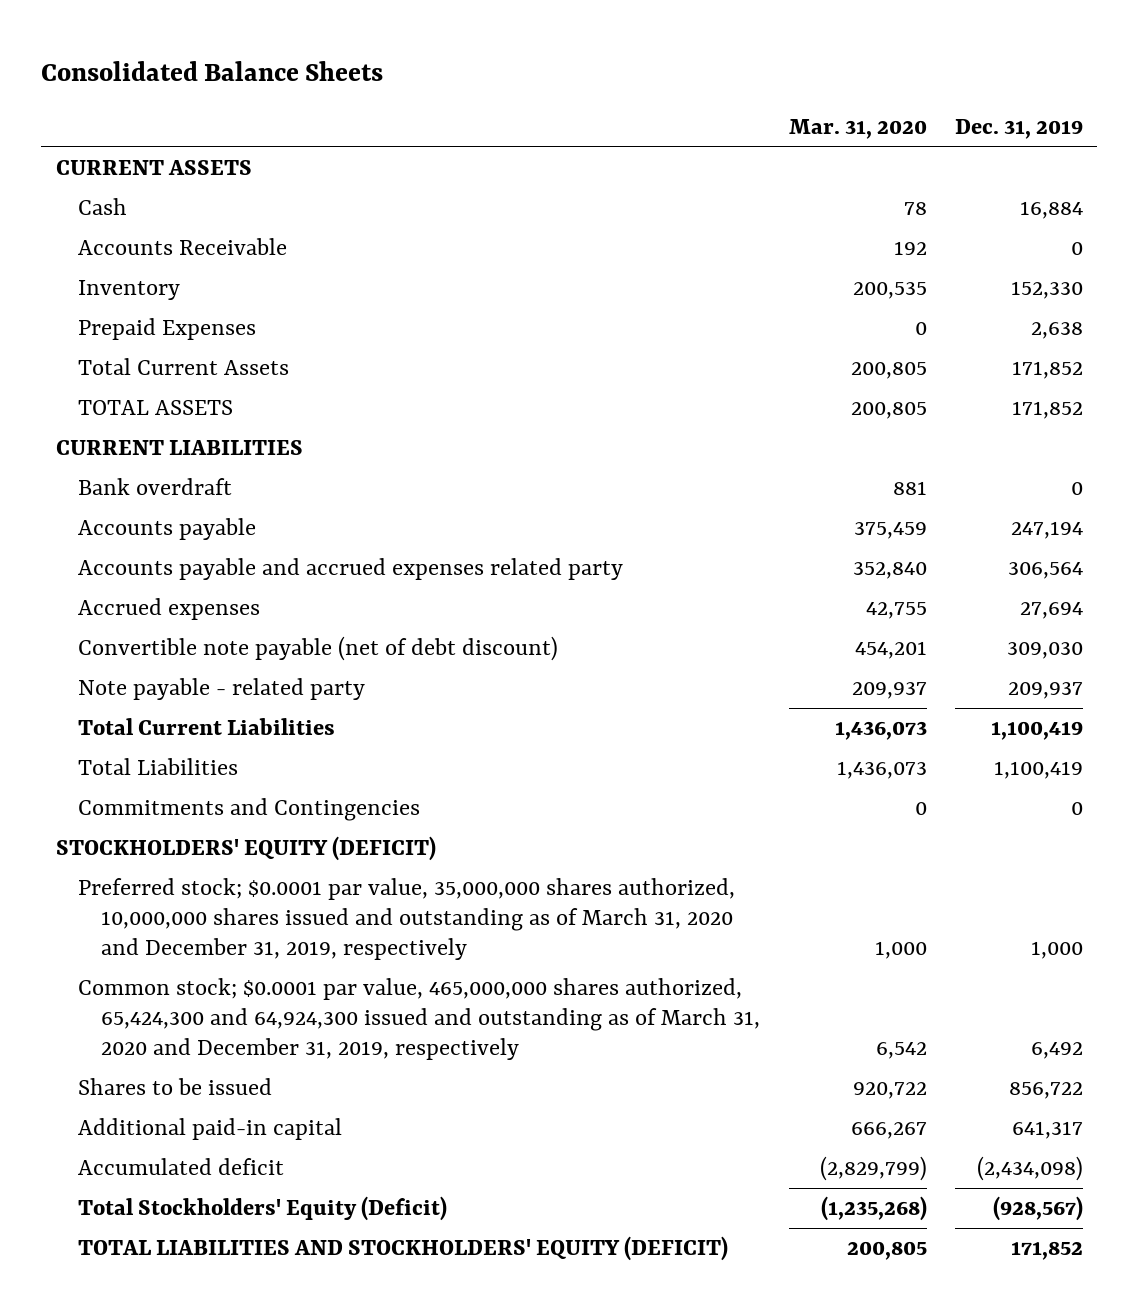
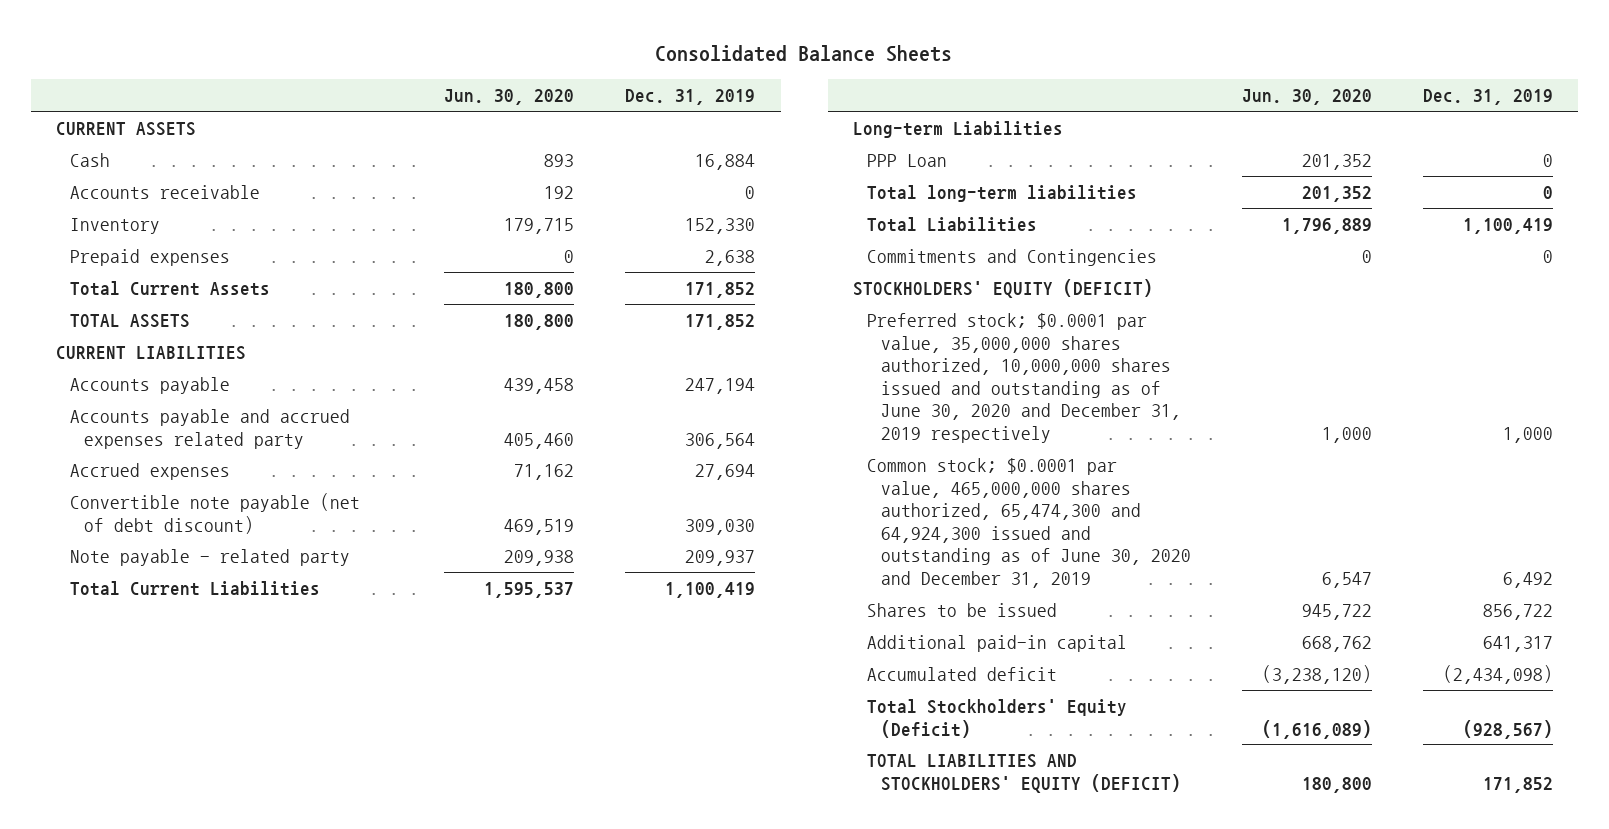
[788,118,927,139] Mar. 31, 2020 -> none
none -> [444,89,575,106] Jun. 30, 2020
[78,238,288,256] Accounts Receivable -> [69,185,260,200] Accounts receivable
[78,318,257,341] Prepaid Expenses -> [69,249,230,267] Prepaid expenses
[78,478,233,496] Bank overdraft -> none
none -> [853,121,1064,139] Long-term Liabilities
none -> [867,154,948,168] PPP Loan
none -> [867,185,1138,203] Total long-term liabilities
[78,878,736,961] Preferred stock; $0.0001 par value, 35,000,000 shares authorized, 10,000,000 shares issued and outstanding as of March 31, 2020 and December 31, 2019, respectively -> [867,313,1181,443] Preferred stock; $0.0001 par value, 35,000,000 shares authorized, 10,000,000 shares issued and outstanding as of June 30, 2020 and December 31, 2019 respectively
[78,978,761,1061] Common stock; $0.0001 par value, 465,000,000 shares authorized, 65,424,300 and 64,924,300 issued and outstanding as of March 31, 2020 and December 31, 2019, respectively -> [867,458,1191,588] Common stock; $0.0001 par value, 465,000,000 shares authorized, 65,474,300 and 64,924,300 issued and outstanding as of June 30, 2020 and December 31, 2019

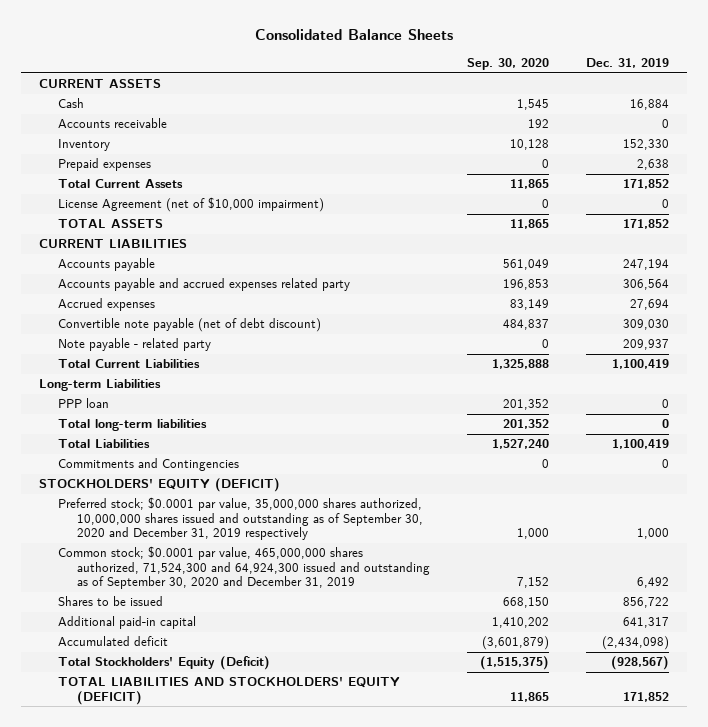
[444,89,575,106] Jun. 30, 2020 -> none
none -> [466,58,549,71] Sep. 30, 2020
none -> [58,197,325,213] License Agreement (net of $10,000 impairment)
[867,154,948,168] PPP Loan -> [58,398,110,409] PPP loan
[867,313,1181,443] Preferred stock; $0.0001 par value, 35,000,000 shares authorized, 10,000,000 shares issued and outstanding as of June 30, 2020 and December 31, 2019 respectively -> [58,497,423,541] Preferred stock; $0.0001 par value, 35,000,000 shares authorized, 10,000,000 shares issued and outstanding as of September 30, 2020 and December 31, 2019 respectively
[867,458,1191,588] Common stock; $0.0001 par value, 465,000,000 shares authorized, 65,474,300 and 64,924,300 issued and outstanding as of June 30, 2020 and December 31, 2019 -> [58,546,430,590] Common stock; $0.0001 par value, 465,000,000 shares authorized, 71,524,300 and 64,924,300 issued and outstanding as of September 30, 2020 and December 31, 2019

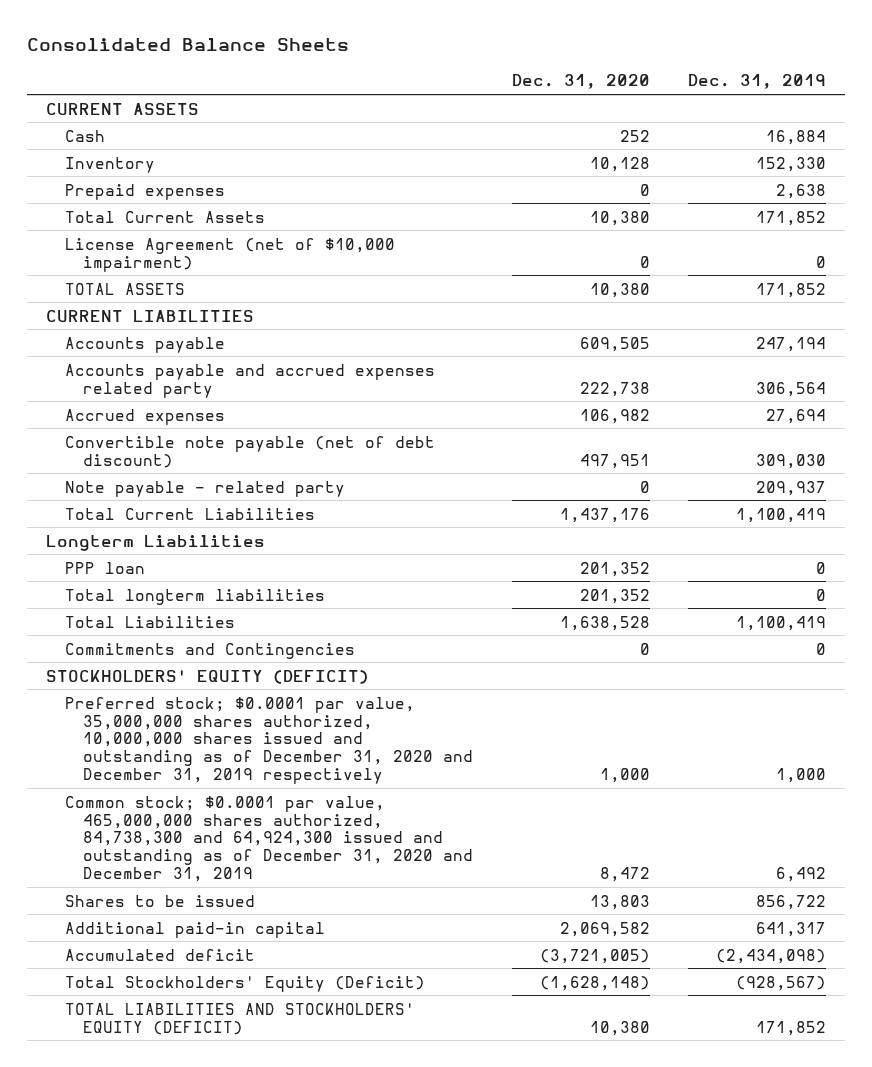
[466,58,549,71] Sep. 30, 2020 -> none
none -> [511,74,650,90] Dec. 31, 2020
[58,118,168,129] Accounts receivable -> none
[39,379,162,392] Long-term Liabilities -> [46,534,266,551] Longterm Liabilities
[58,419,208,432] Total long-term liabilities -> [64,588,325,605] Total longterm liabilities
[58,497,423,541] Preferred stock; $0.0001 par value, 35,000,000 shares authorized, 10,000,000 shares issued and outstanding as of September 30, 2020 and December 31, 2019 respectively -> [64,696,474,785] Preferred stock; $0.0001 par value, 35,000,000 shares authorized, 10,000,000 shares issued and outstanding as of December 31, 2020 and December 31, 2019 respectively
[58,546,430,590] Common stock; $0.0001 par value, 465,000,000 shares authorized, 71,524,300 and 64,924,300 issued and outstanding as of September 30, 2020 and December 31, 2019 -> [64,795,474,883] Common stock; $0.0001 par value, 465,000,000 shares authorized, 84,738,300 and 64,924,300 issued and outstanding as of December 31, 2020 and December 31, 2019

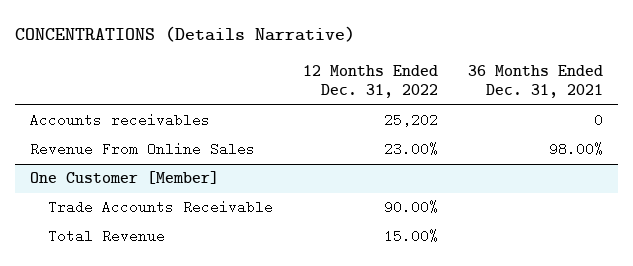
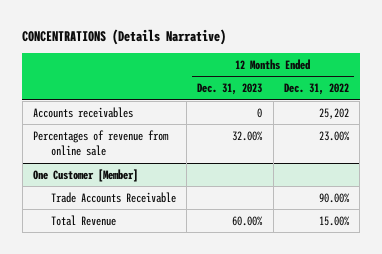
[467,64,603,99] 36 Months Ended Dec. 31, 2021 -> none
none -> [197,83,263,96] Dec. 31, 2023
[30,142,256,157] Revenue From Online Sales -> [33,129,170,157] Percentages of revenue from online sale

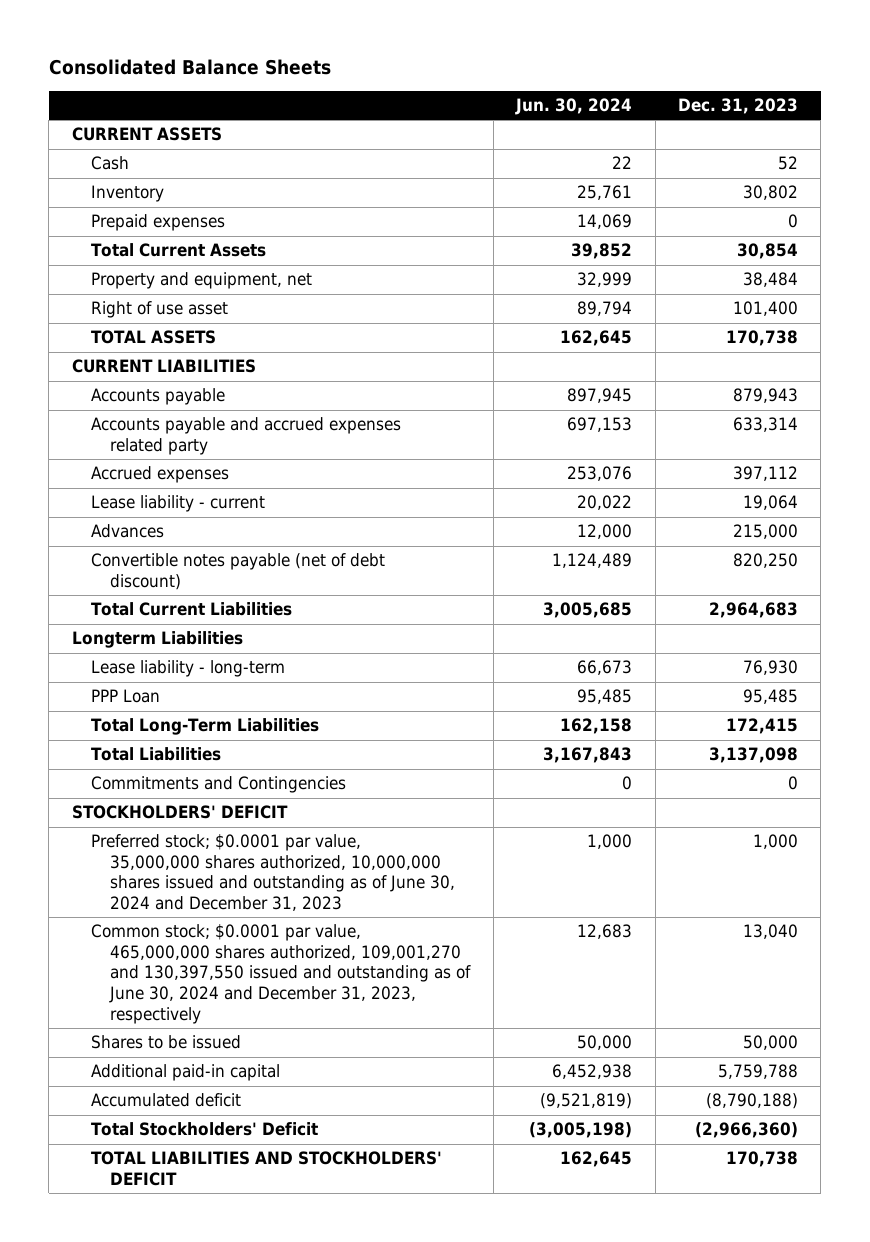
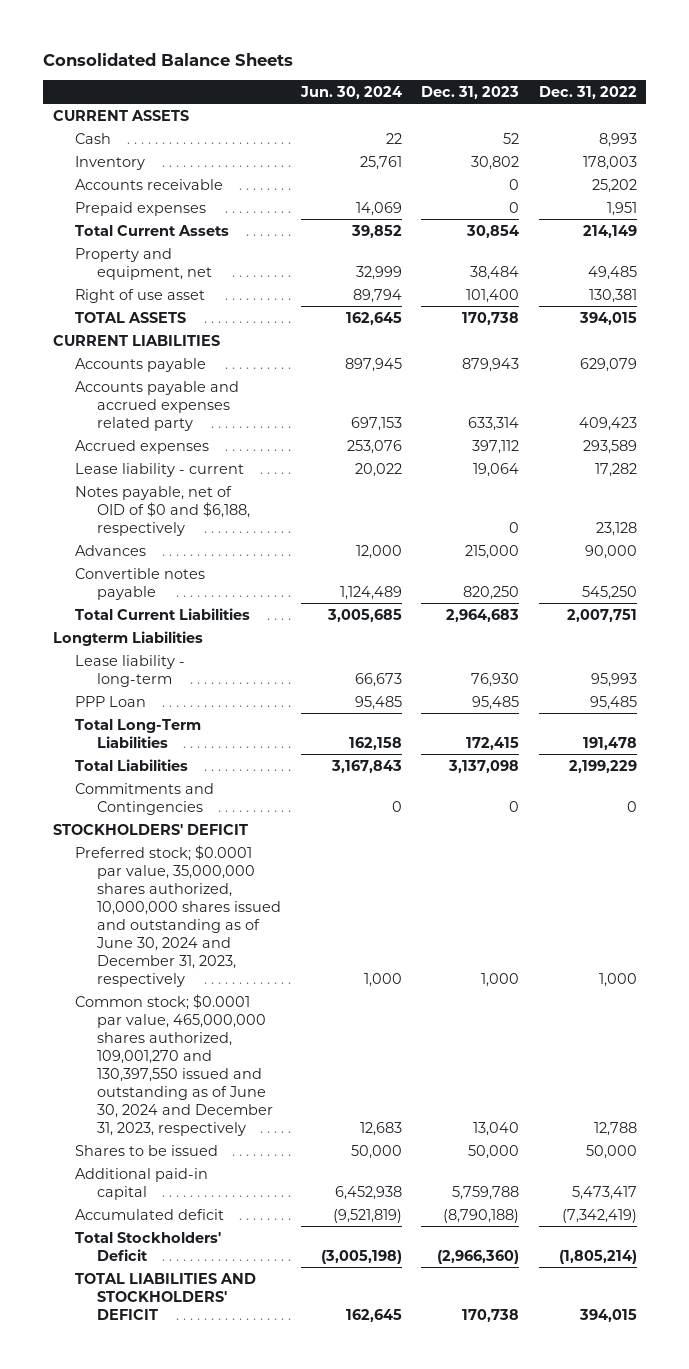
none -> [538,85,637,99] Dec. 31, 2022
none -> [74,178,223,190] Accounts receivable
none -> [74,485,251,536] Notes payable, net of OID of $0 and $6,188, respectively
[91,553,386,590] Convertible notes payable (net of debt discount) -> [74,567,205,600] Convertible notes payable
[91,834,456,911] Preferred stock; $0.0001 par value, 35,000,000 shares authorized, 10,000,000 shares issued and outstanding as of June 30, 2024 and December 31, 2023 -> [74,844,282,987] Preferred stock; $0.0001 par value, 35,000,000 shares authorized, 10,000,000 shares issued and outstanding as of June 30, 2024 and December 31, 2023, respectively

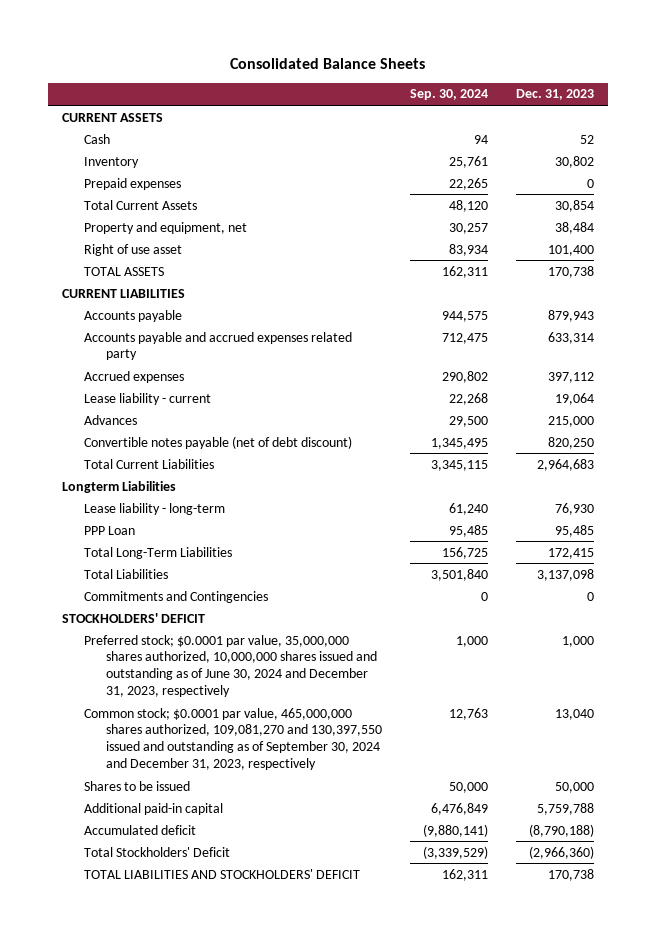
[299,85,402,99] Jun. 30, 2024 -> none
[538,85,637,99] Dec. 31, 2022 -> none
none -> [409,89,488,101] Sep. 30, 2024
[74,178,223,190] Accounts receivable -> none
[74,485,251,536] Notes payable, net of OID of $0 and $6,188, respectively -> none
[74,567,205,600] Convertible notes payable -> [83,435,352,449] Convertible notes payable (net of debt discount)
[74,993,274,1136] Common stock; $0.0001 par value, 465,000,000 shares authorized, 109,001,270 and 130,397,550 issued and outstanding as of June 30, 2024 and December 31, 2023, respectively -> [83,707,382,770] Common stock; $0.0001 par value, 465,000,000 shares authorized, 109,081,270 and 130,397,550 issued and outstanding as of September 30, 2024 and December 31, 2023, respectively

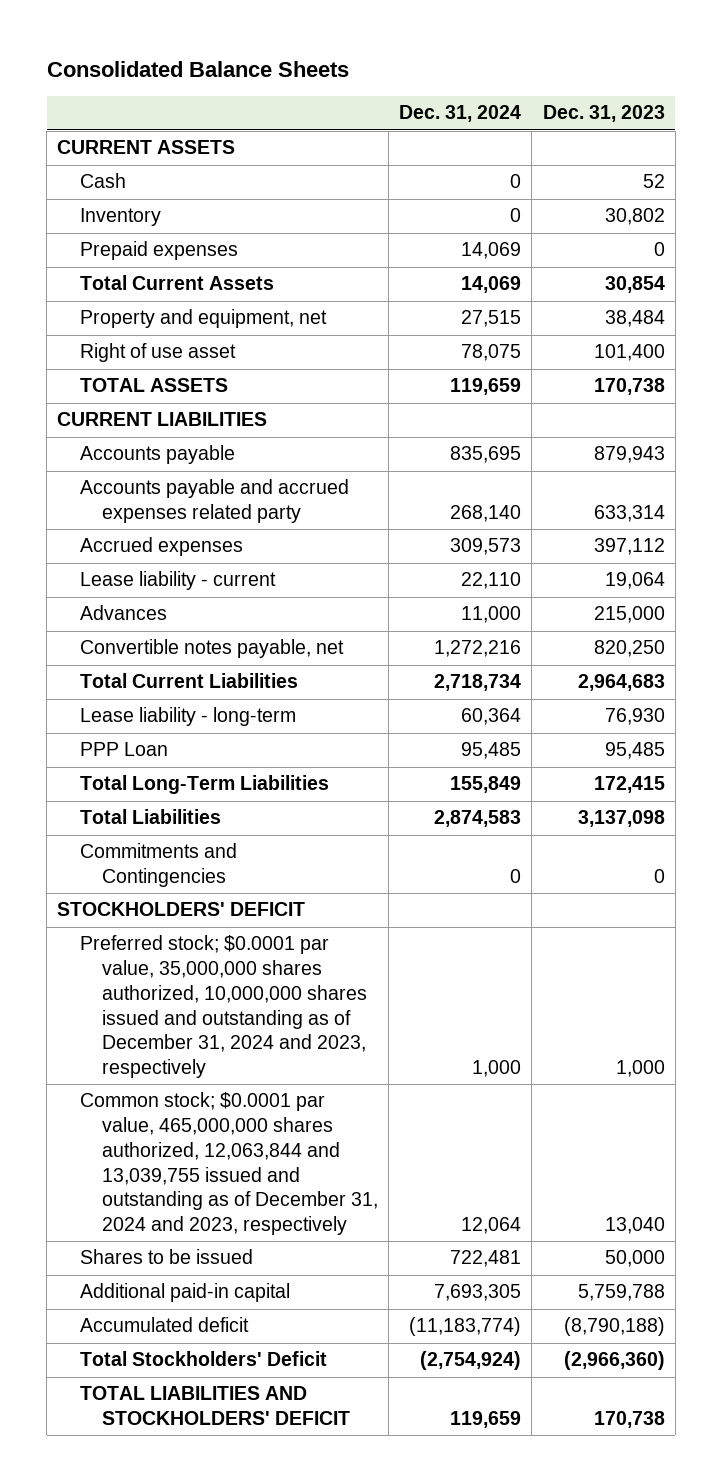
[409,89,488,101] Sep. 30, 2024 -> none
none -> [399,105,522,123] Dec. 31, 2024
[83,435,352,449] Convertible notes payable (net of debt discount) -> [79,639,344,659] Convertible notes payable, net
[61,480,176,493] Longterm Liabilities -> none
[83,634,377,697] Preferred stock; $0.0001 par value, 35,000,000 shares authorized, 10,000,000 shares issued and outstanding as of June 30, 2024 and December 31, 2023, respectively -> [79,935,367,1079] Preferred stock; $0.0001 par value, 35,000,000 shares authorized, 10,000,000 shares issued and outstanding as of December 31, 2024 and 2023, respectively
[83,707,382,770] Common stock; $0.0001 par value, 465,000,000 shares authorized, 109,081,270 and 130,397,550 issued and outstanding as of September 30, 2024 and December 31, 2023, respectively -> [79,1092,378,1236] Common stock; $0.0001 par value, 465,000,000 shares authorized, 12,063,844 and 13,039,755 issued and outstanding as of December 31, 2024 and 2023, respectively

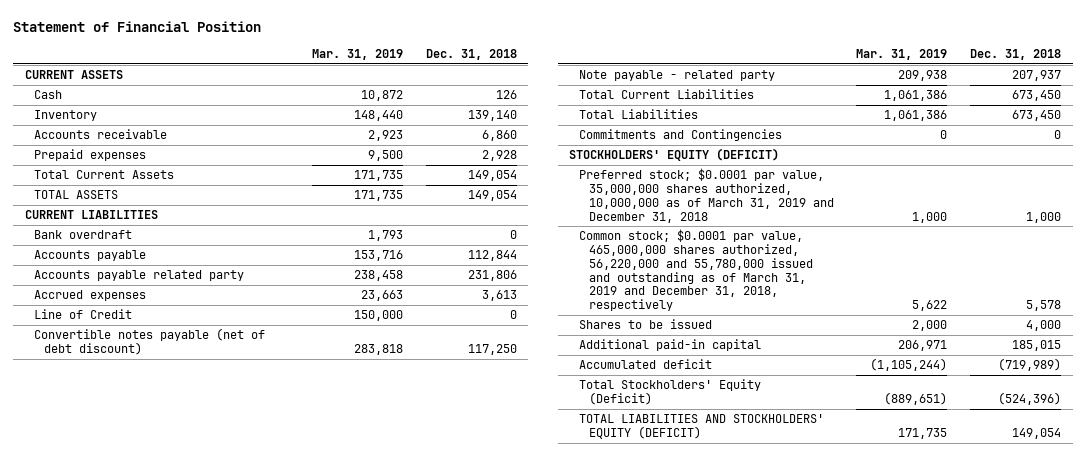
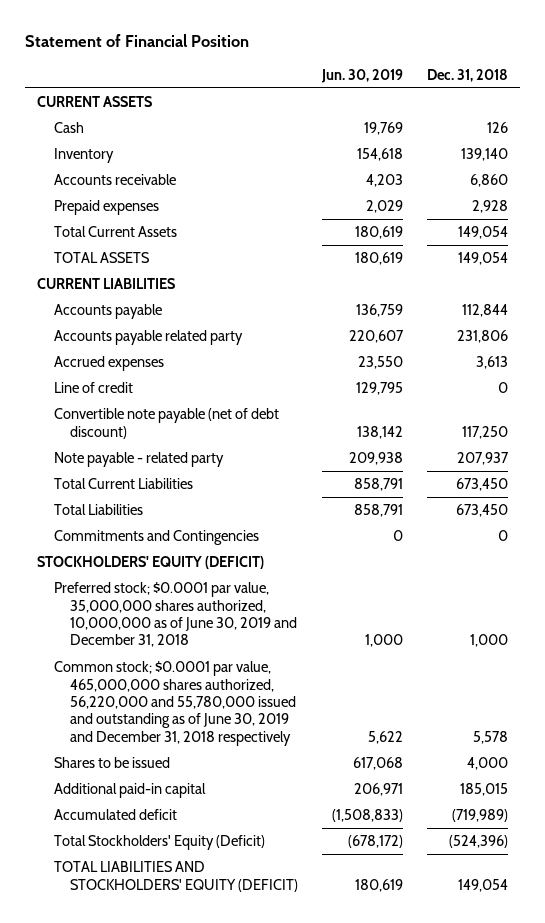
[311,48,403,60] Mar. 31, 2019 -> none
none -> [321,68,404,83] Jun. 30, 2019
[34,230,133,240] Bank overdraft -> none
[34,309,133,320] Line of Credit -> [53,382,133,394] Line of credit
[34,328,266,356] Convertible notes payable (net of debt discount) -> [53,408,279,439] Convertible note payable (net of debt discount)
[578,168,834,223] Preferred stock; $0.0001 par value, 35,000,000 shares authorized, 10,000,000 as of March 31, 2019 and December 31, 2018 -> [53,582,298,648] Preferred stock; $0.0001 par value, 35,000,000 shares authorized, 10,000,000 as of June 30, 2019 and December 31, 2018
[578,229,813,312] Common stock; $0.0001 par value, 465,000,000 shares authorized, 56,220,000 and 55,780,000 issued and outstanding as of March 31, 2019 and December 31, 2018, respectively -> [53,661,297,746] Common stock; $0.0001 par value, 465,000,000 shares authorized, 56,220,000 and 55,780,000 issued and outstanding as of June 30, 2019 and December 31, 2018 respectively

